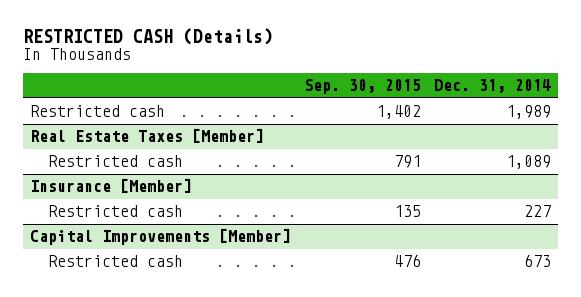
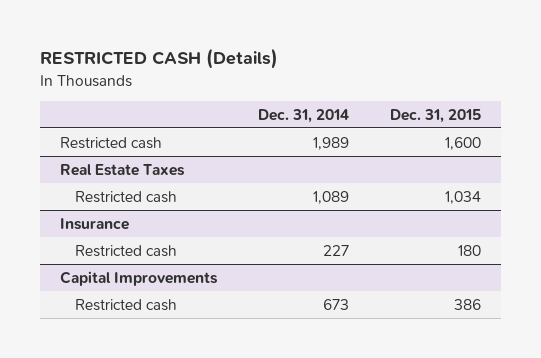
[303,79,421,95] Sep. 30, 2015 -> none
none -> [389,108,481,123] Dec. 31, 2015
[29,128,264,144] Real Estate Taxes [Member] -> [60,163,186,176] Real Estate Taxes
[29,178,192,194] Insurance [Member] -> [60,217,130,230] Insurance
[29,228,291,246] Capital Improvements [Member] -> [60,270,219,286] Capital Improvements

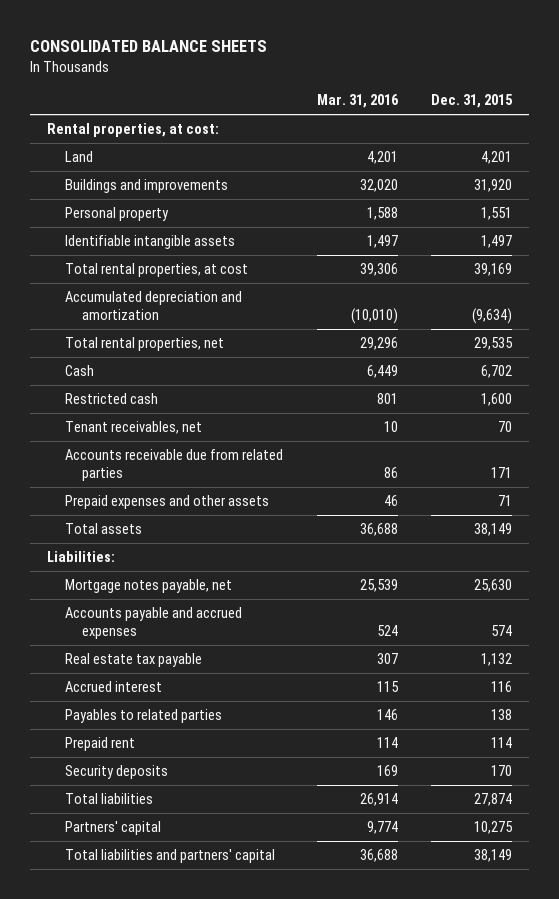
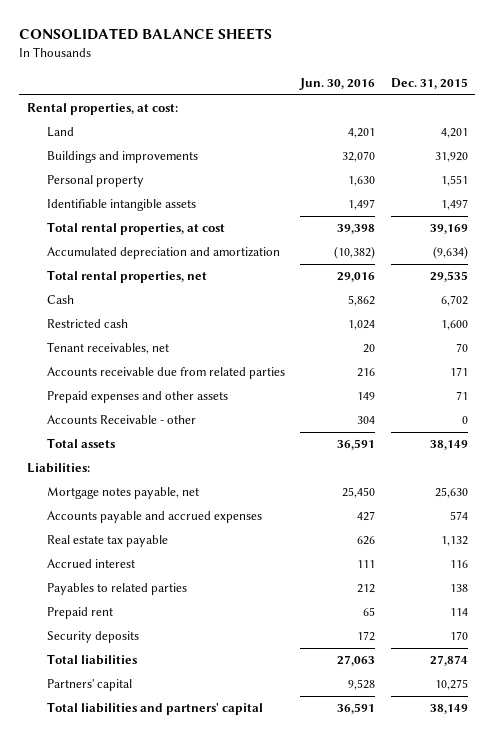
[316,94,399,109] Mar. 31, 2016 -> none
none -> [299,77,376,90] Jun. 30, 2016
none -> [46,415,196,425] Accounts Receivable - other

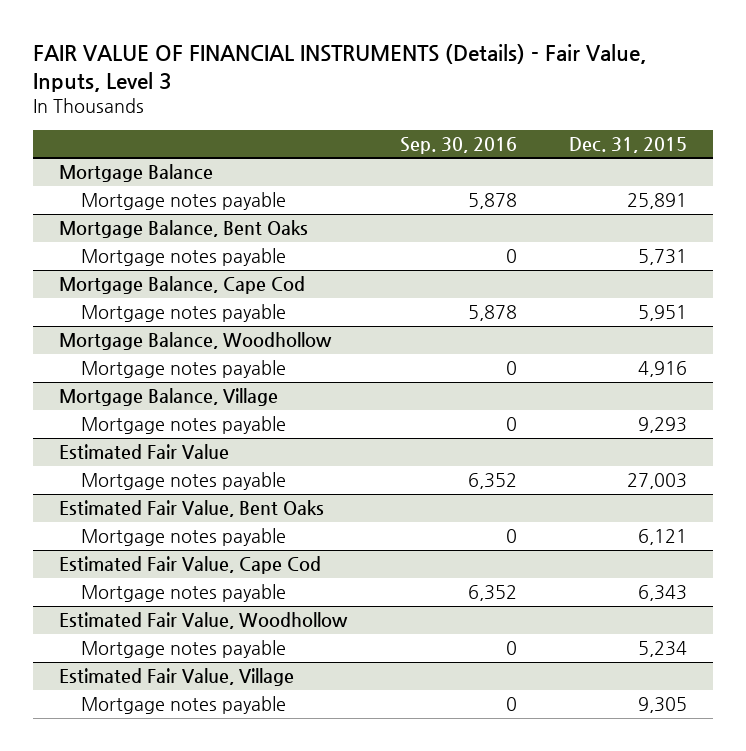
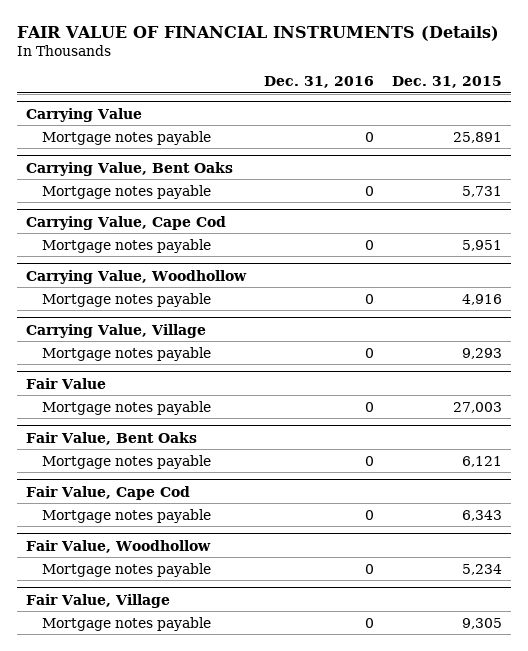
[32,44,646,92] FAIR VALUE OF FINANCIAL INSTRUMENTS (Details) - Fair Value, Inputs, Level 3 -> [16,25,499,41] FAIR VALUE OF FINANCIAL INSTRUMENTS (Details)
[399,136,517,154] Sep. 30, 2016 -> none
none -> [263,76,374,89] Dec. 31, 2016
[59,164,214,183] Mortgage Balance -> [25,107,142,122] Carrying Value
[59,220,309,239] Mortgage Balance, Bent Oaks -> none
none -> [25,161,233,176] Carrying Value, Bent Oaks
[59,276,306,295] Mortgage Balance, Cape Cod -> none
none -> [25,215,226,230] Carrying Value, Cape Cod
[59,332,333,351] Mortgage Balance, Woodhollow -> none
none -> [25,269,247,284] Carrying Value, Woodhollow
[59,388,279,407] Mortgage Balance, Village -> none
none -> [25,323,206,338] Carrying Value, Village
[59,444,230,460] Estimated Fair Value -> [25,377,106,389] Fair Value
[59,500,325,518] Estimated Fair Value, Bent Oaks -> [25,431,197,445] Fair Value, Bent Oaks
[59,556,322,575] Estimated Fair Value, Cape Cod -> [25,485,190,500] Fair Value, Cape Cod
[59,612,349,630] Estimated Fair Value, Woodhollow -> [25,539,211,553] Fair Value, Woodhollow
[59,668,295,687] Estimated Fair Value, Village -> [25,593,170,608] Fair Value, Village

